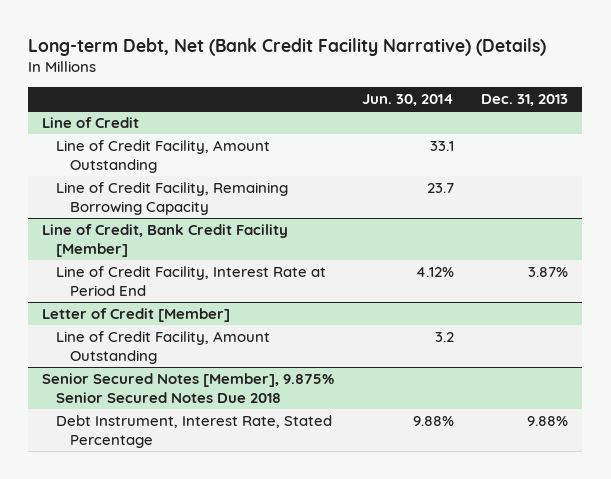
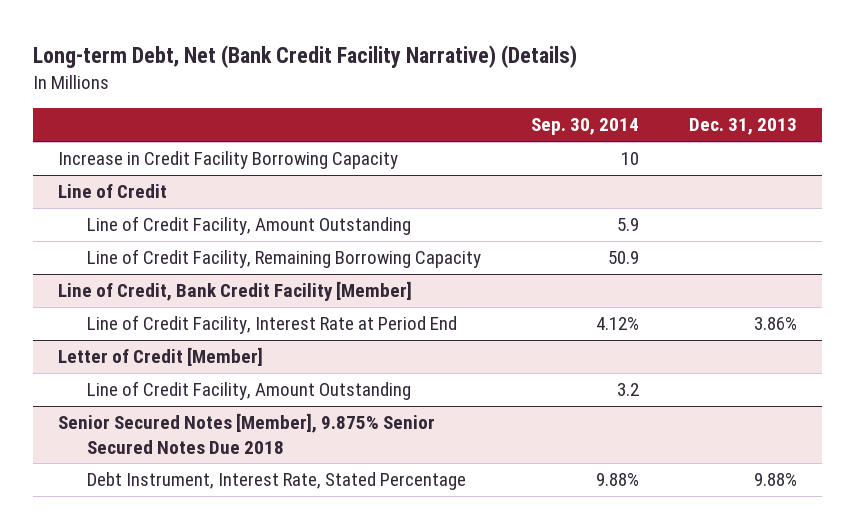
[361,94,454,107] Jun. 30, 2014 -> none
none -> [531,118,640,136] Sep. 30, 2014
none -> [58,151,399,170] Increase in Credit Facility Borrowing Capacity
[528,266,569,277] 3.87% -> [754,317,798,331] 3.86%

